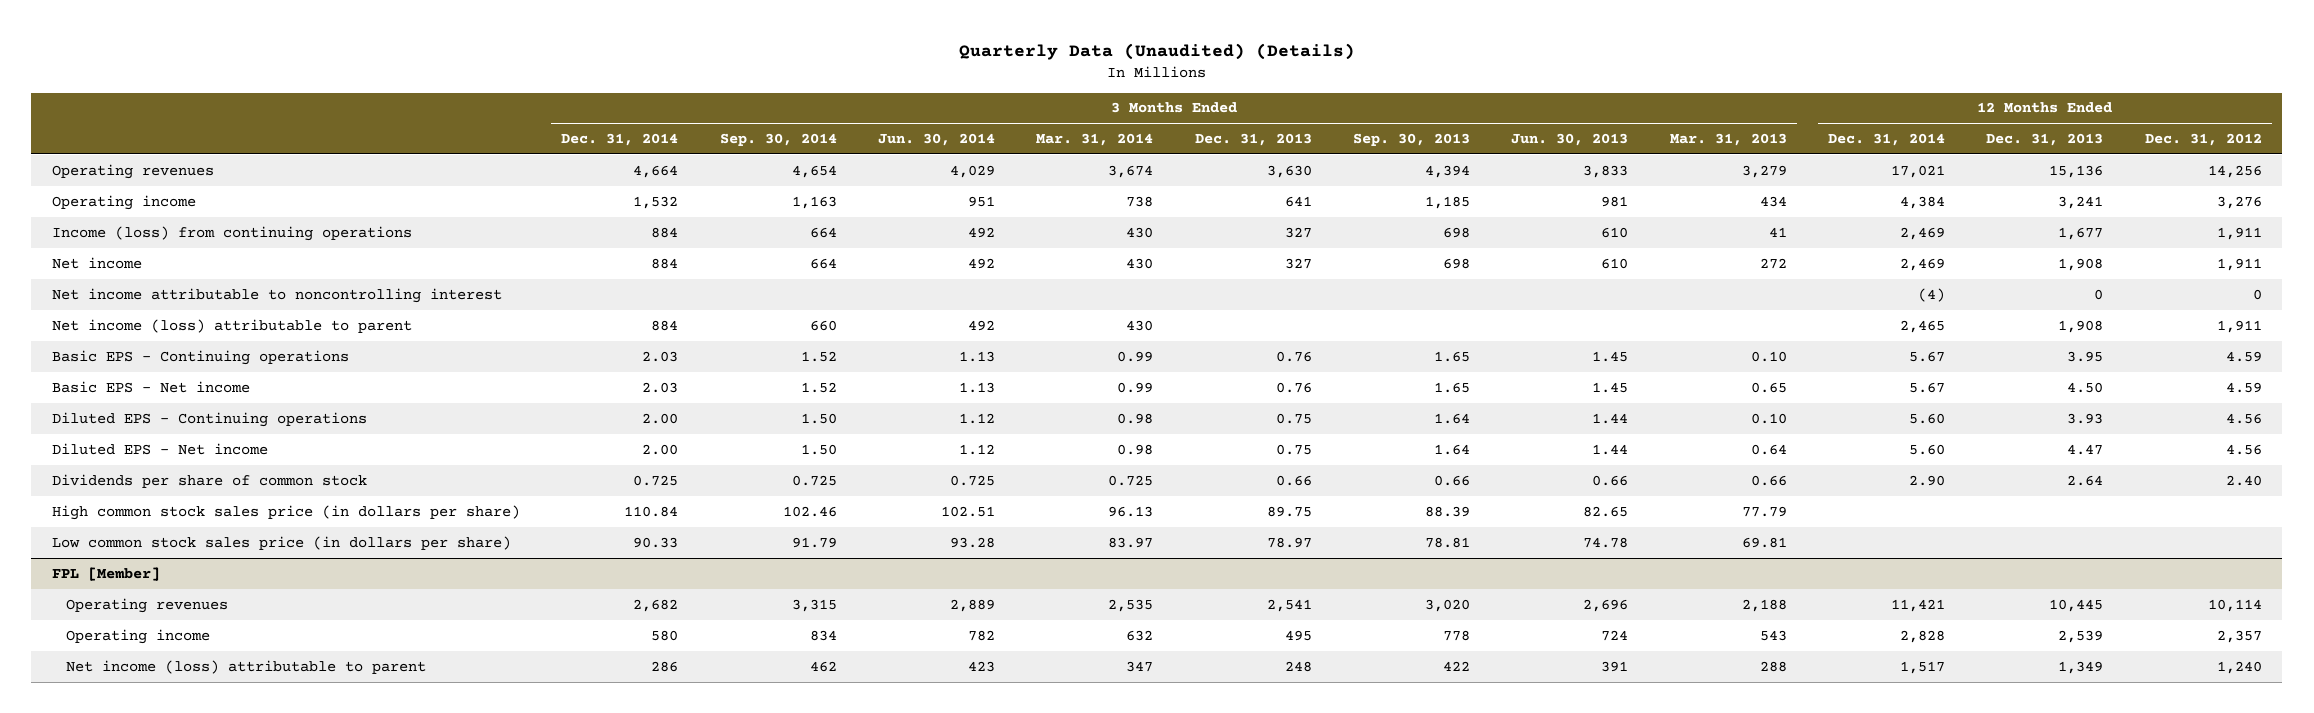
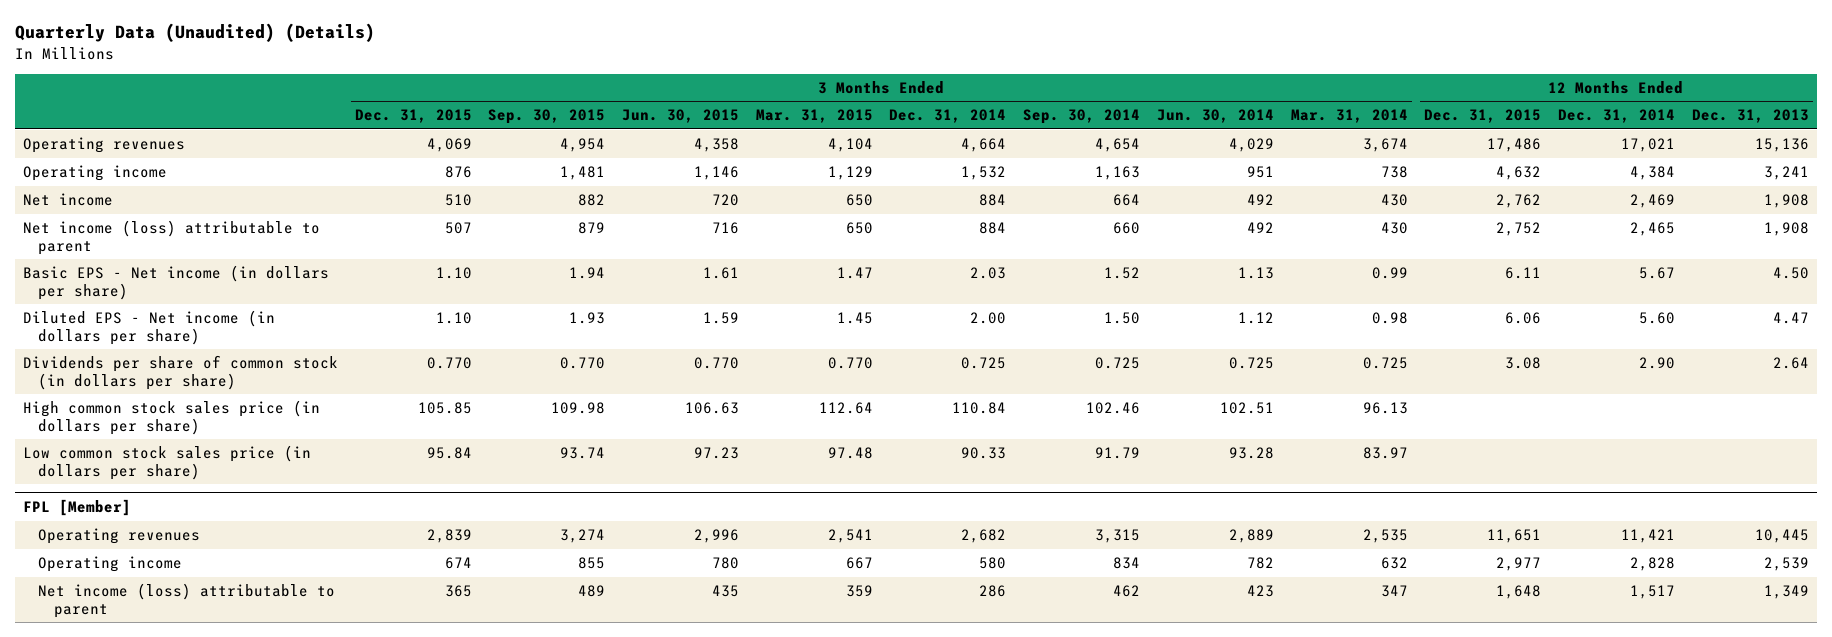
[1194,133,1312,147] Dec. 31, 2013 -> none
[1353,133,1471,147] Sep. 30, 2013 -> none
[1511,133,1629,147] Jun. 30, 2013 -> none
[1669,133,1787,147] Mar. 31, 2013 -> none
[2144,133,2262,147] Dec. 31, 2012 -> none
none -> [354,109,472,124] Dec. 31, 2015
none -> [488,109,606,125] Sep. 30, 2015
none -> [622,109,740,124] Jun. 30, 2015
none -> [755,109,873,124] Mar. 31, 2015
none -> [1424,109,1542,124] Dec. 31, 2015
[51,225,412,241] Income (loss) from continuing operations -> none
[51,287,502,303] Net income attributable to noncontrolling interest -> none
[51,349,349,365] Basic EPS - Continuing operations -> none
[51,411,367,427] Diluted EPS - Continuing operations -> none
[51,380,250,393] Basic EPS - Net income -> [23,265,330,300] Basic EPS - Net income (in dollars per share)
[51,442,268,455] Diluted EPS - Net income -> [23,310,276,345] Diluted EPS - Net income (in dollars per share)
[51,473,367,488] Dividends per share of common stock -> [23,355,339,390] Dividends per share of common stock (in dollars per share)

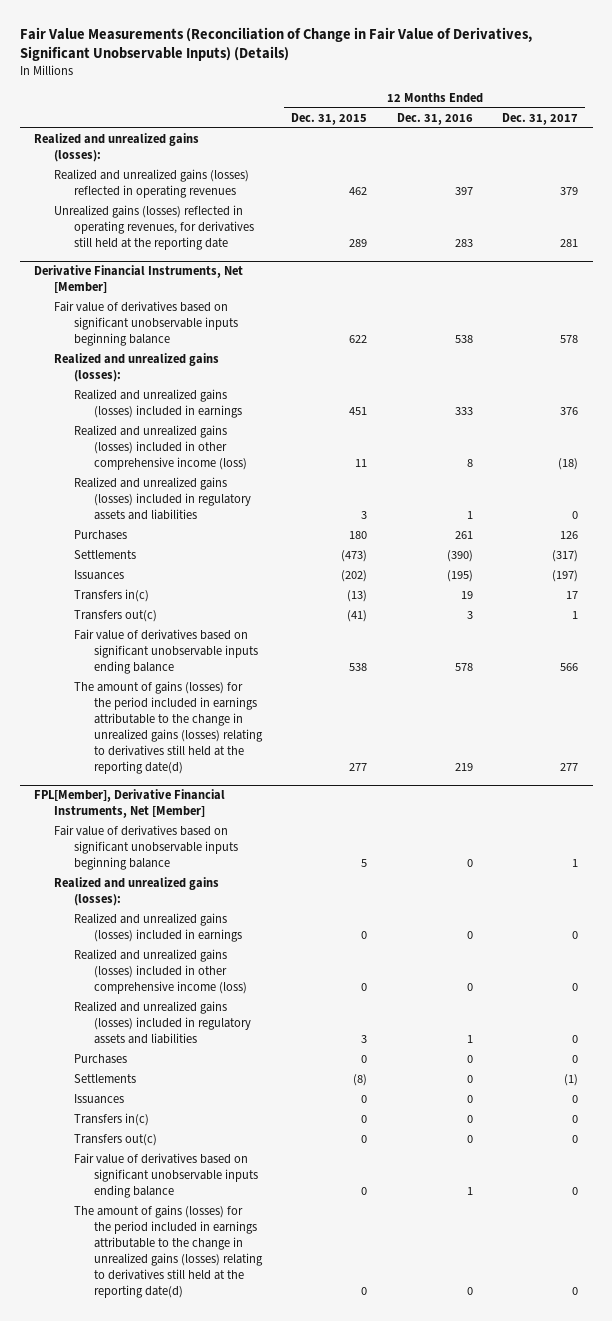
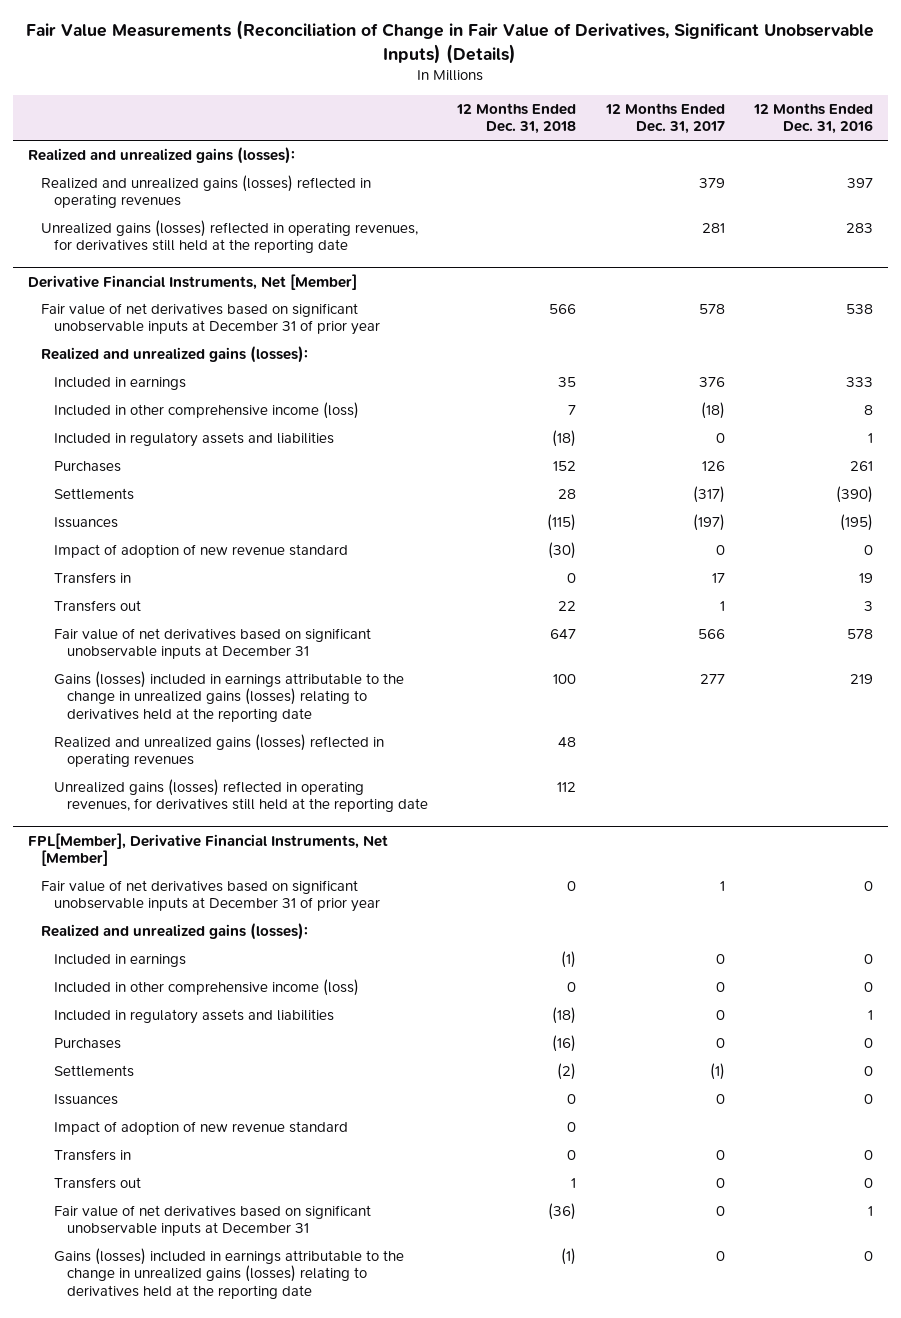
[291,112,368,125] Dec. 31, 2015 -> none
none -> [456,103,577,135] 12 Months Ended Dec. 31, 2018
[54,301,238,347] Fair value of derivatives based on significant unobservable inputs beginning balance -> [40,302,380,336] Fair value of net derivatives based on significant unobservable inputs at December 31 of prior year
[73,389,242,419] Realized and unrealized gains (losses) included in earnings -> [53,376,186,390] Included in earnings
[73,425,247,471] Realized and unrealized gains (losses) included in other comprehensive income (loss) -> [53,401,359,419] Included in other comprehensive income (loss)
[73,477,251,521] Realized and unrealized gains (losses) included in regulatory assets and liabilities -> [53,431,334,447] Included in regulatory assets and liabilities
none -> [53,543,348,558] Impact of adoption of new revenue standard
[73,589,149,603] Transfers in(c) -> [53,571,131,584] Transfers in
[73,610,157,623] Transfers out(c) -> [53,599,141,612] Transfers out
[73,629,258,675] Fair value of derivatives based on significant unobservable inputs ending balance -> [53,627,371,660] Fair value of net derivatives based on significant unobservable inputs at December 31
[73,681,263,775] The amount of gains (losses) for the period included in earnings attributable to the change in unrealized gains (losses) relating to derivatives still held at the reporting date(d) -> [53,670,404,722] Gains (losses) included in earnings attributable to the change in unrealized gains (losses) relating to derivatives held at the reporting date
none -> [53,733,384,768] Realized and unrealized gains (losses) reflected in operating revenues
none -> [53,778,428,813] Unrealized gains (losses) reflected in operating revenues, for derivatives still held at the reporting date
[54,825,238,871] Fair value of derivatives based on significant unobservable inputs beginning balance -> [40,879,380,913] Fair value of net derivatives based on significant unobservable inputs at December 31 of prior year
[73,913,242,943] Realized and unrealized gains (losses) included in earnings -> none
none -> [53,953,186,967] Included in earnings
[73,949,247,995] Realized and unrealized gains (losses) included in other comprehensive income (loss) -> [53,978,359,996] Included in other comprehensive income (loss)
[73,1001,251,1045] Realized and unrealized gains (losses) included in regulatory assets and liabilities -> [53,1008,334,1024] Included in regulatory assets and liabilities
none -> [53,1120,348,1135] Impact of adoption of new revenue standard
[73,1113,149,1127] Transfers in(c) -> [53,1148,131,1161] Transfers in
[73,1134,157,1147] Transfers out(c) -> [53,1176,141,1189] Transfers out
[73,1153,258,1199] Fair value of derivatives based on significant unobservable inputs ending balance -> [53,1204,371,1237] Fair value of net derivatives based on significant unobservable inputs at December 31
[73,1205,263,1299] The amount of gains (losses) for the period included in earnings attributable to the change in unrealized gains (losses) relating to derivatives still held at the reporting date(d) -> [53,1247,404,1299] Gains (losses) included in earnings attributable to the change in unrealized gains (losses) relating to derivatives held at the reporting date

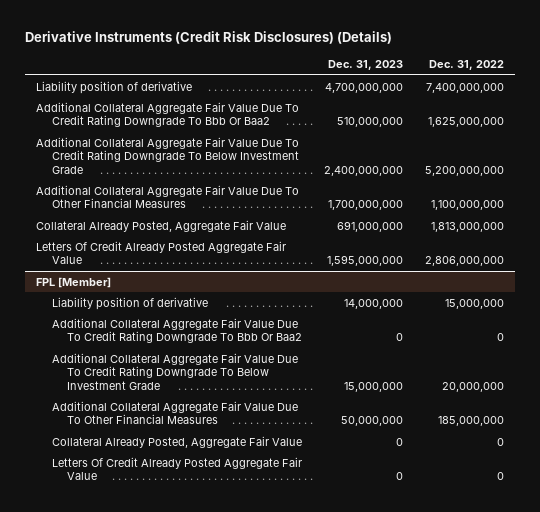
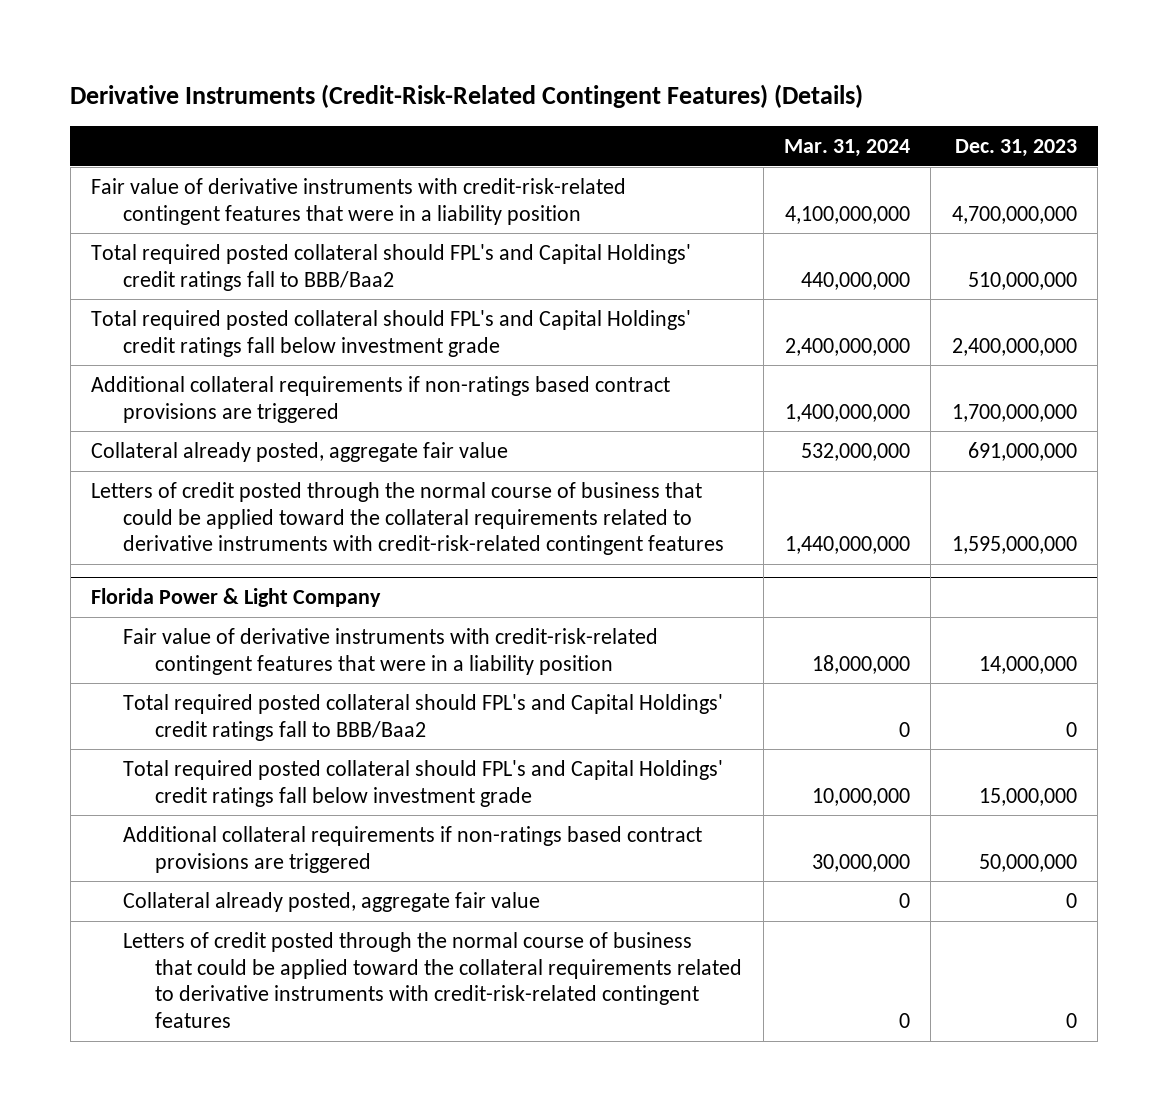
[25,31,393,45] Derivative Instruments (Credit Risk Disclosures) (Details) -> [70,84,864,109] Derivative Instruments (Credit-Risk-Related Contingent Features) (Details)
[429,60,505,71] Dec. 31, 2022 -> none
none -> [784,139,911,158] Mar. 31, 2024
[36,80,193,94] Liability position of derivative -> [91,177,627,225] Fair value of derivative instruments with credit-risk-related contingent features that were in a liability position
[36,101,300,128] Additional Collateral Aggregate Fair Value Due To Credit Rating Downgrade To Bbb Or Baa2 -> [91,243,692,291] Total required posted collateral should FPL's and Capital Holdings' credit ratings fall to BBB/Baa2
[36,136,300,174] Additional Collateral Aggregate Fair Value Due To Credit Rating Downgrade To Below Investment Grade -> [91,309,692,357] Total required posted collateral should FPL's and Capital Holdings' credit ratings fall below investment grade
[36,184,300,209] Additional Collateral Aggregate Fair Value Due To Other Financial Measures -> [91,375,671,423] Additional collateral requirements if non-ratings based contract provisions are triggered
[36,219,287,232] Collateral Already Posted, Aggregate Fair Value -> [91,441,509,462] Collateral already posted, aggregate fair value
[36,240,287,265] Letters Of Credit Already Posted Aggregate Fair Value -> [91,481,725,556] Letters of credit posted through the normal course of business that could be applied toward the collateral requirements related to derivative instruments with credit-risk-related contingent features
[36,276,112,288] FPL [Member] -> [91,588,382,608] Florida Power & Light Company
[51,296,208,310] Liability position of derivative -> [123,627,659,675] Fair value of derivative instruments with credit-risk-related contingent features that were in a liability position
[51,317,303,344] Additional Collateral Aggregate Fair Value Due To Credit Rating Downgrade To Bbb Or Baa2 -> [123,693,724,741] Total required posted collateral should FPL's and Capital Holdings' credit ratings fall to BBB/Baa2
[51,352,298,390] Additional Collateral Aggregate Fair Value Due To Credit Rating Downgrade To Below Investment Grade -> [123,759,724,807] Total required posted collateral should FPL's and Capital Holdings' credit ratings fall below investment grade
[51,400,298,425] Additional Collateral Aggregate Fair Value Due To Other Financial Measures -> [123,825,703,873] Additional collateral requirements if non-ratings based contract provisions are triggered
[51,435,302,448] Collateral Already Posted, Aggregate Fair Value -> [123,891,541,912] Collateral already posted, aggregate fair value
[51,456,302,481] Letters Of Credit Already Posted Aggregate Fair Value -> [123,931,743,1028] Letters of credit posted through the normal course of business that could be applied toward the collateral requirements related to derivative instruments with credit-risk-related contingent features

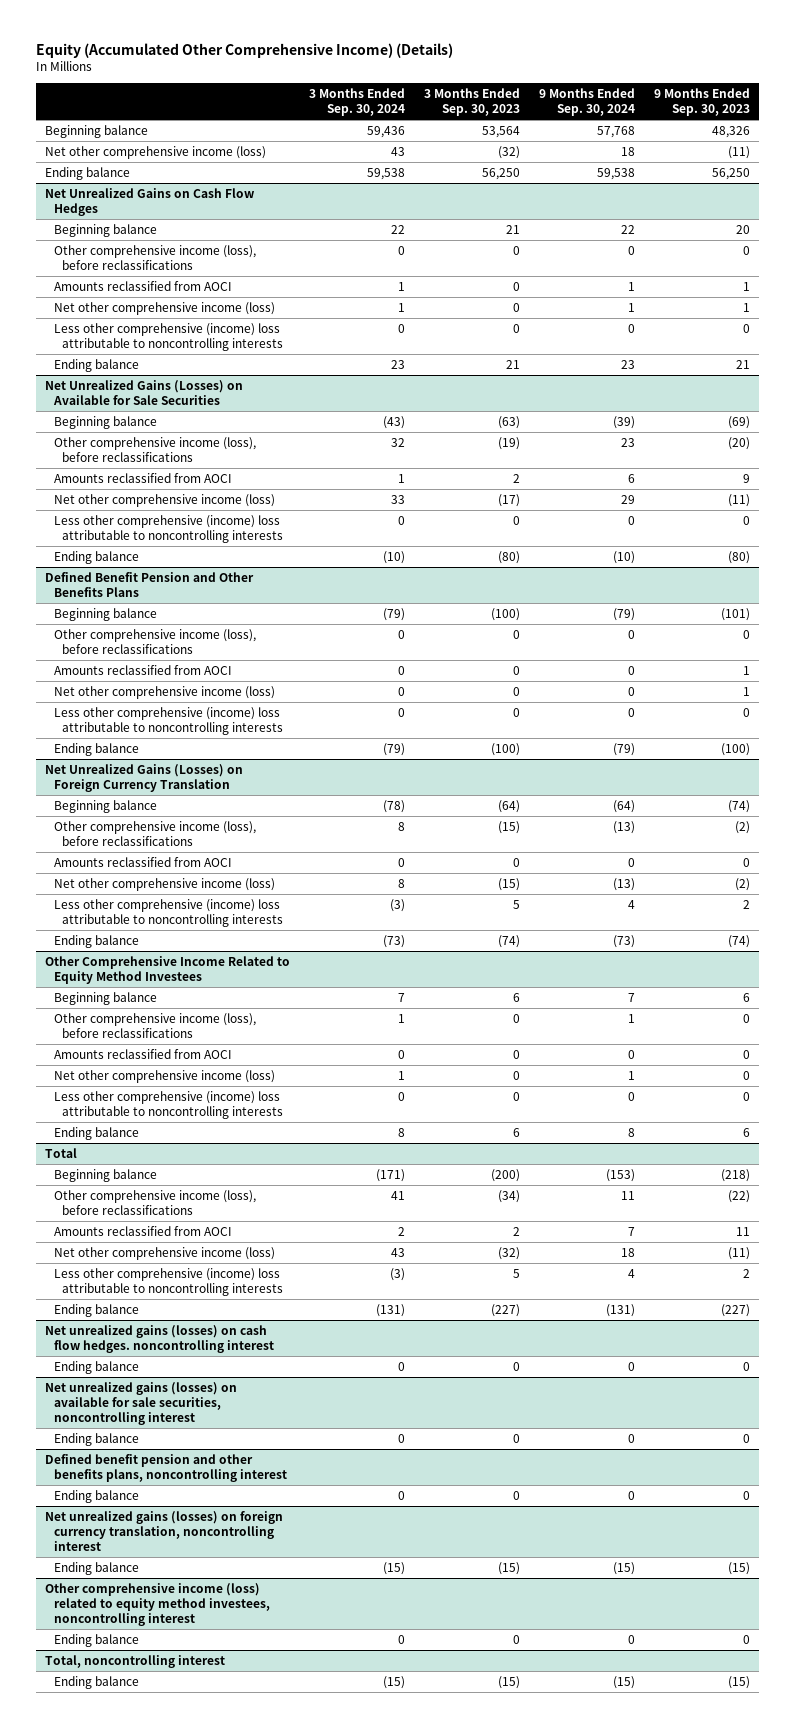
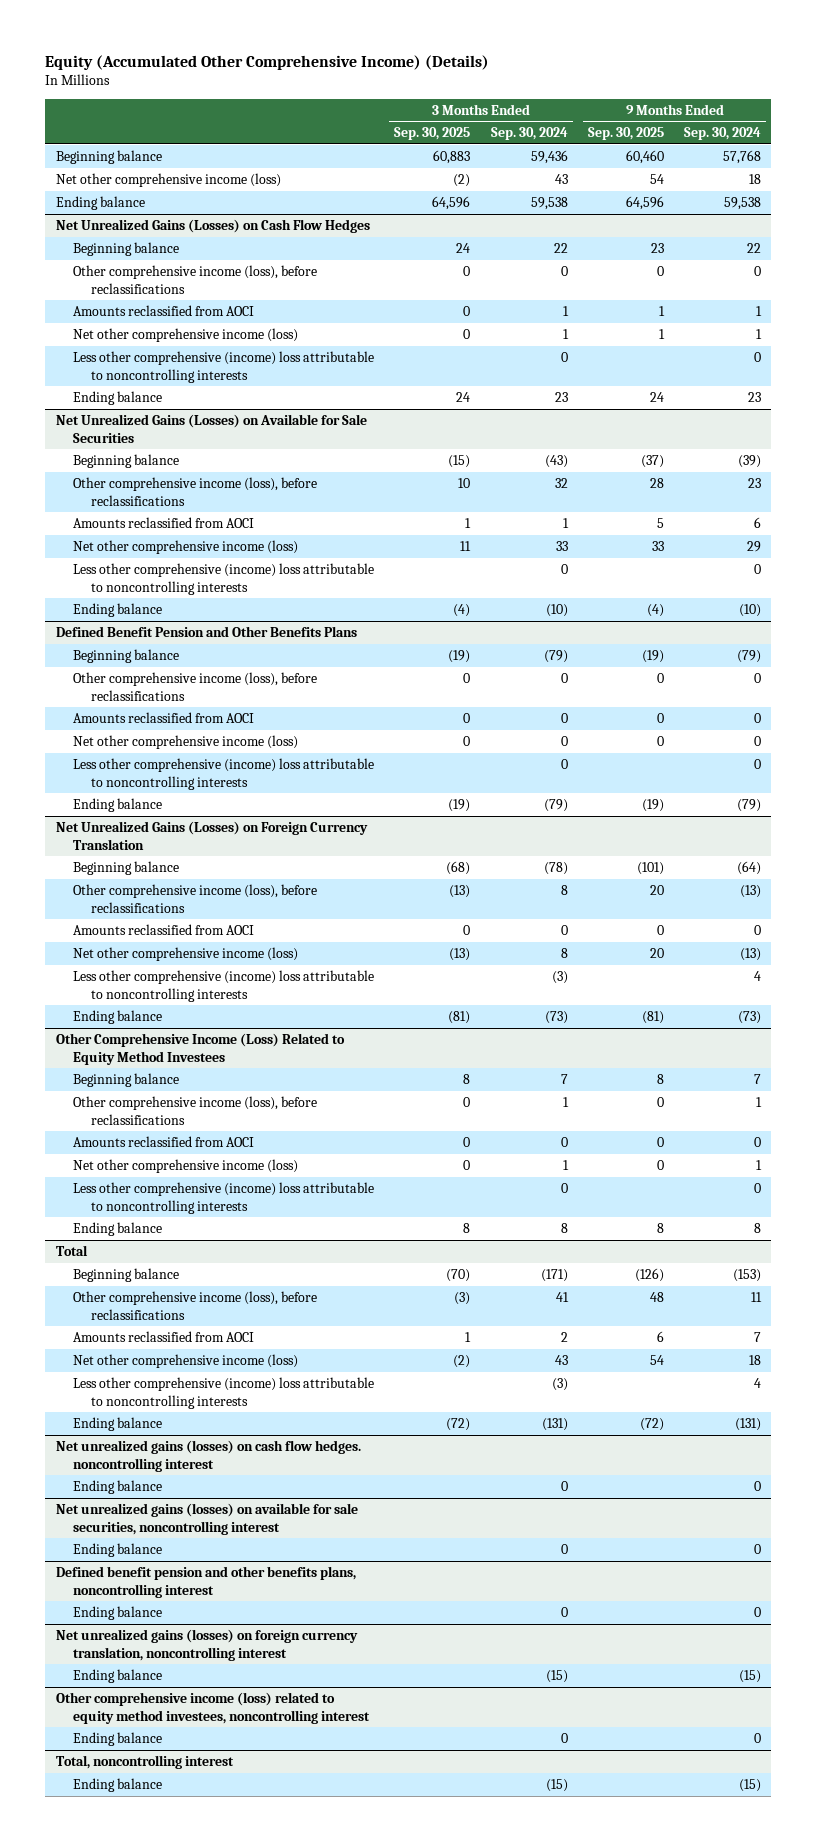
[424,87,521,116] 3 Months Ended Sep. 30, 2023 -> none
[653,87,750,116] 9 Months Ended Sep. 30, 2023 -> none
none -> [394,127,471,141] Sep. 30, 2025
none -> [588,127,665,141] Sep. 30, 2025
[45,188,255,217] Net Unrealized Gains on Cash Flow Hedges -> [55,218,370,233] Net Unrealized Gains (Losses) on Cash Flow Hedges
[45,956,291,985] Other Comprehensive Income Related to Equity Method Investees -> [55,1032,345,1065] Other Comprehensive Income (Loss) Related to Equity Method Investees

